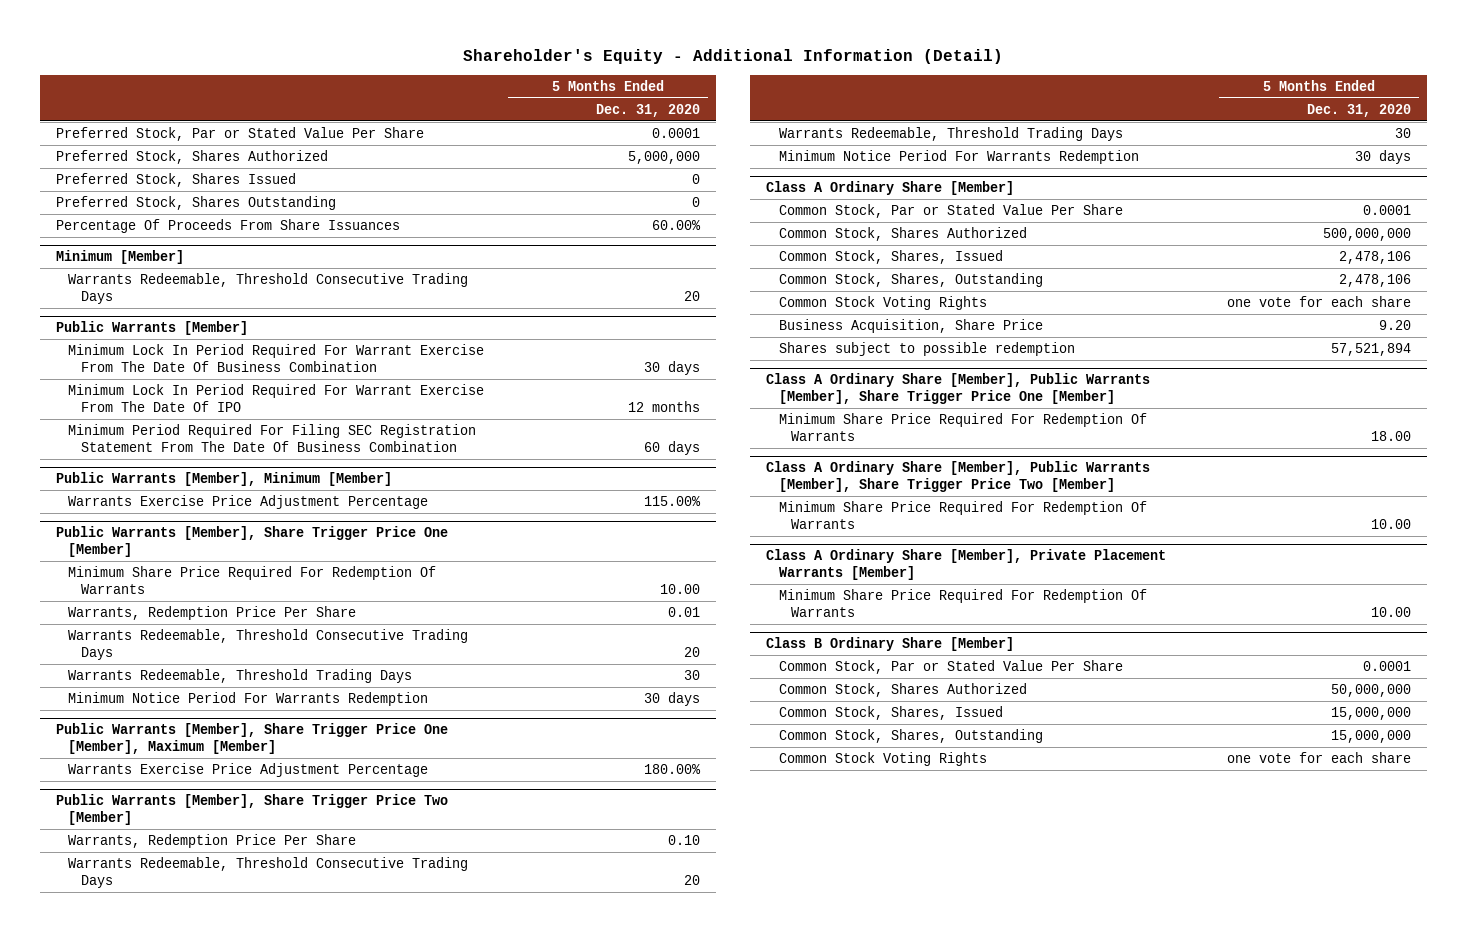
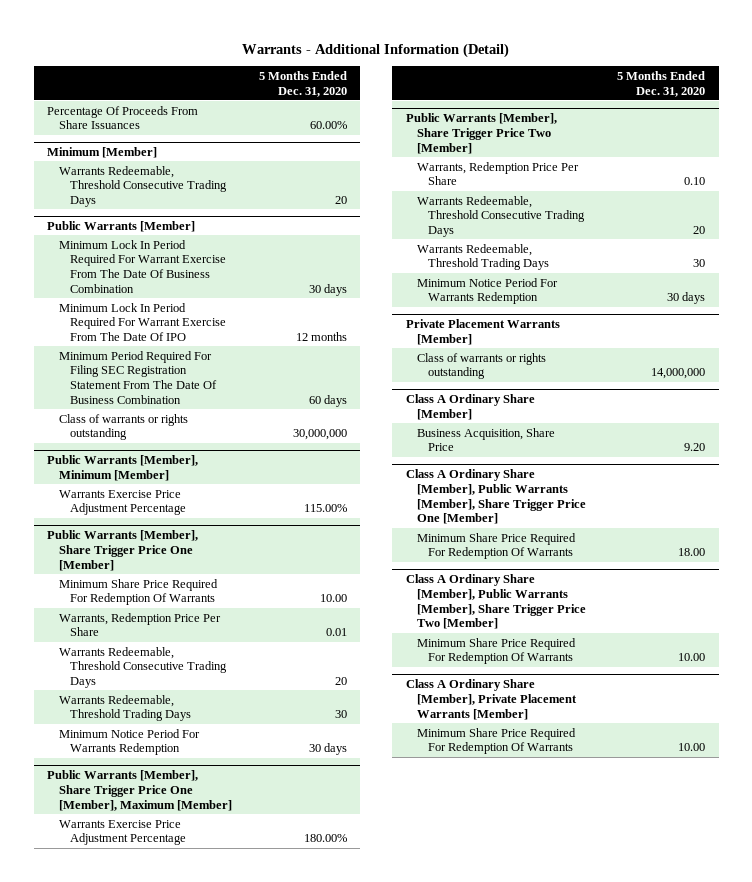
[463,49,1004,65] Shareholder's Equity - Additional Information (Detail) -> [242,42,510,58] Warrants - Additional Information (Detail)
[55,126,424,141] Preferred Stock, Par or Stated Value Per Share -> none
[55,149,328,164] Preferred Stock, Shares Authorized -> none
[55,172,296,187] Preferred Stock, Shares Issued -> none
[55,195,336,210] Preferred Stock, Shares Outstanding -> none
none -> [58,413,188,441] Class of warrants or rights outstanding
none -> [405,318,560,345] Private Placement Warrants [Member]
none -> [416,352,546,380] Class of warrants or rights outstanding
[778,203,1123,218] Common Stock, Par or Stated Value Per Share -> none
[778,226,1027,241] Common Stock, Shares Authorized -> none
[778,249,1003,264] Common Stock, Shares, Issued -> none
[778,272,1043,287] Common Stock, Shares, Outstanding -> none
[778,295,987,310] Common Stock Voting Rights -> none
[778,341,1075,356] Shares subject to possible redemption -> none
[766,637,1015,652] Class B Ordinary Share [Member] -> none
[778,659,1123,674] Common Stock, Par or Stated Value Per Share -> none
[778,682,1027,697] Common Stock, Shares Authorized -> none
[778,705,1003,720] Common Stock, Shares, Issued -> none
[778,728,1043,743] Common Stock, Shares, Outstanding -> none
[778,751,987,766] Common Stock Voting Rights -> none

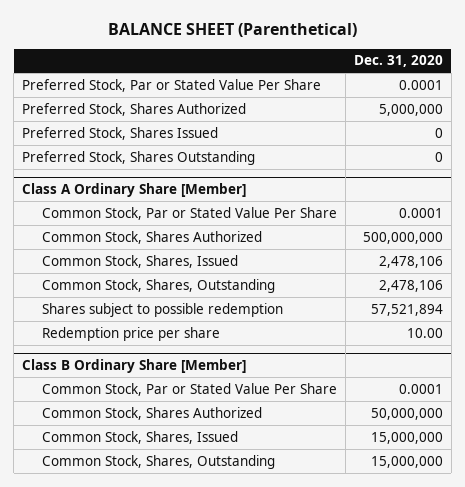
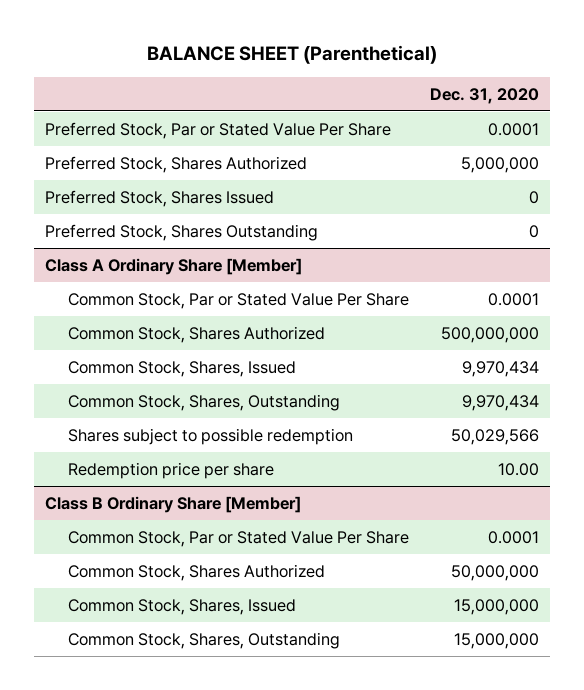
[378,255,443,268] 2,478,106 -> [462,360,540,377] 9,970,434
[378,279,443,292] 2,478,106 -> [462,394,540,411] 9,970,434
[370,303,443,316] 57,521,894 -> [451,428,540,445] 50,029,566

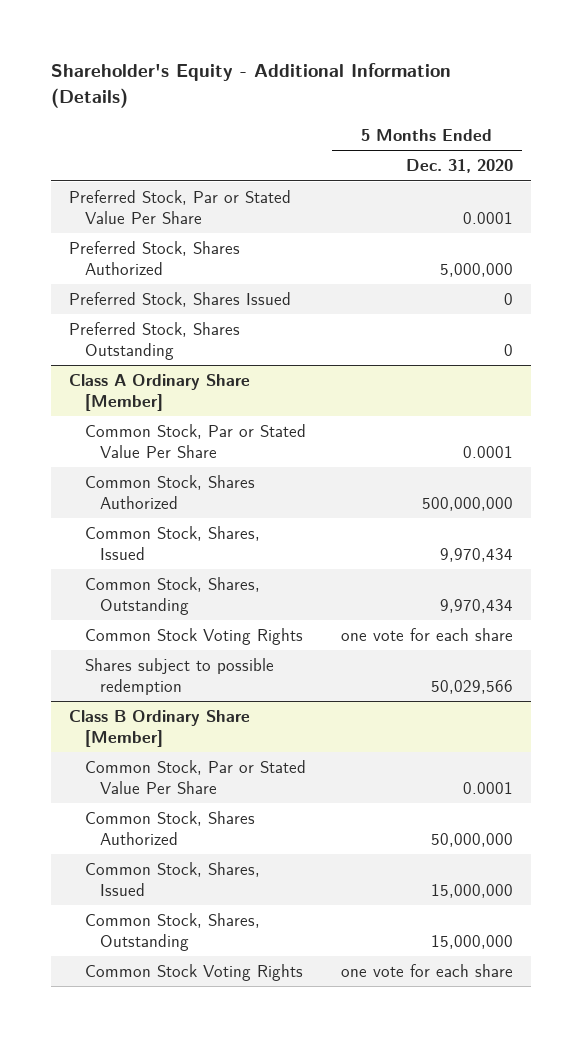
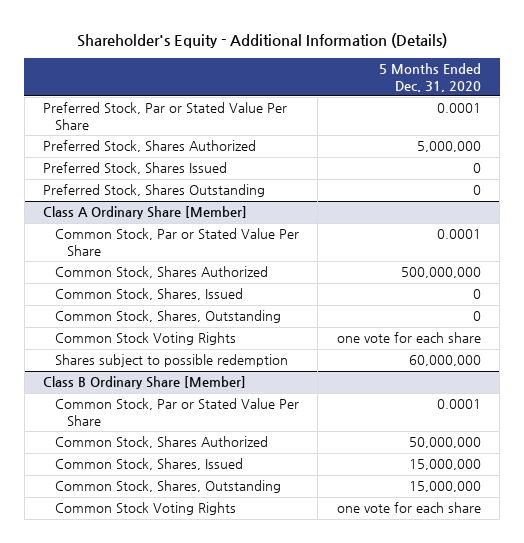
[439,548,513,563] 9,970,434 -> [472,289,481,300] 0
[439,599,513,614] 9,970,434 -> [472,311,481,322] 0
[430,680,513,695] 50,029,566 -> [408,355,481,367] 60,000,000

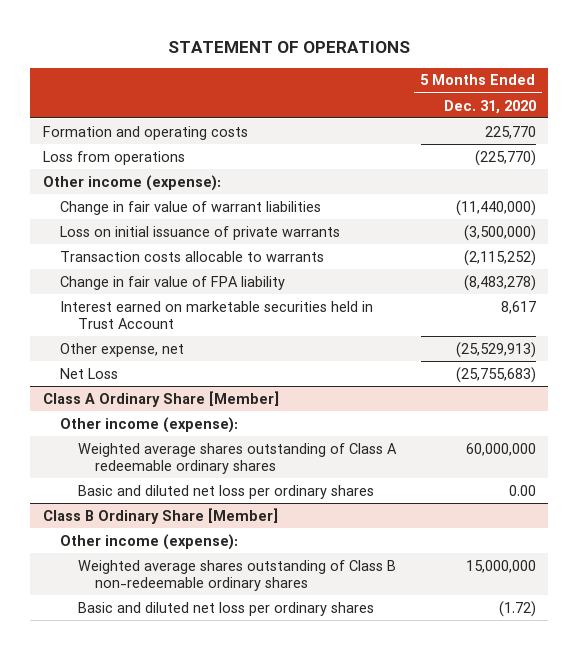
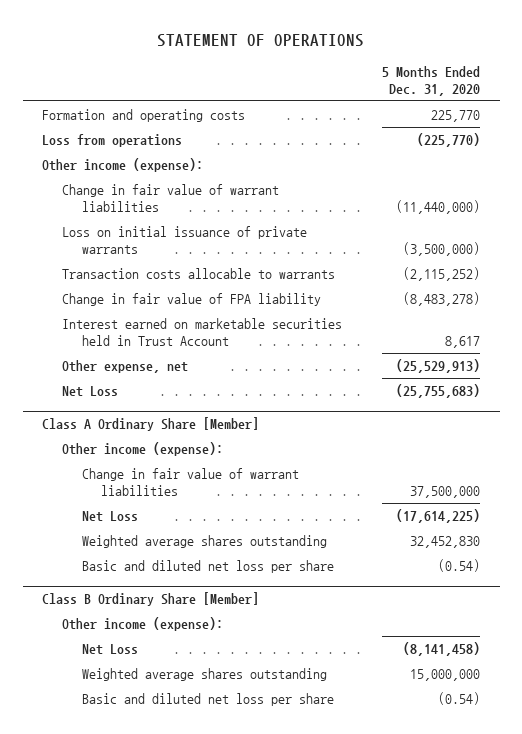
[77,442,397,475] Weighted average shares outstanding of Class A redeemable ordinary shares -> none
none -> [81,467,299,497] Change in fair value of warrant liabilities
none -> [81,510,138,522] Net Loss
none -> [81,534,327,548] Weighted average shares outstanding
[77,484,374,499] Basic and diluted net loss per ordinary shares -> [81,559,334,573] Basic and diluted net loss per share
[508,484,536,496] 0.00 -> [437,558,480,572] (0.54)
[77,559,396,592] Weighted average shares outstanding of Class B non-redeemable ordinary shares -> none
none -> [81,643,138,655] Net Loss
none -> [81,667,327,681] Weighted average shares outstanding
[77,601,374,616] Basic and diluted net loss per ordinary shares -> [81,692,334,706] Basic and diluted net loss per share
[498,600,536,617] (1.72) -> [437,691,480,705] (0.54)

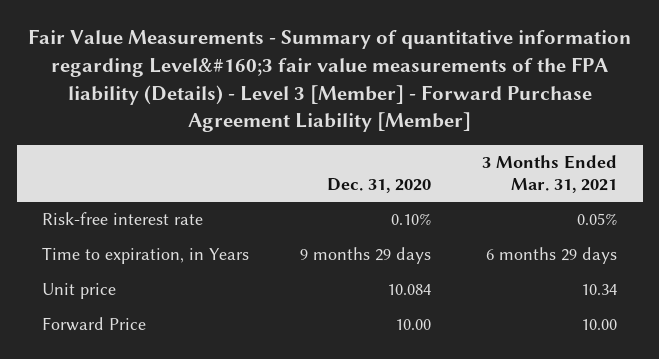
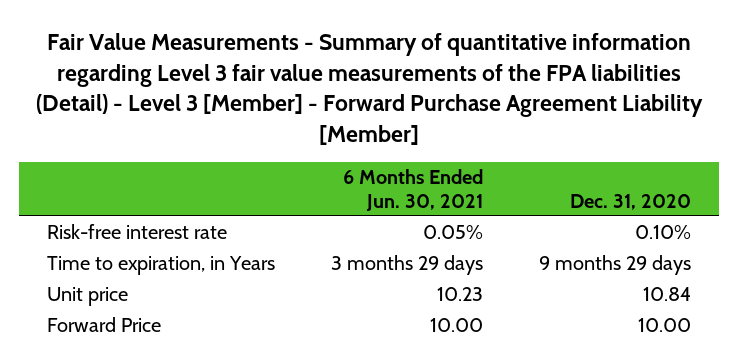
[27,29,631,133] Fair Value Measurements - Summary of quantitative information regarding Level&#160;3 fair value measurements of the FPA liability (Details) - Level 3 [Member] - Forward Purchase Agreement Liability [Member] -> [35,32,703,146] Fair Value Measurements - Summary of quantitative information regarding Level 3 fair value measurements of the FPA liabilities (Detail) - Level 3 [Member] - Forward Purchase Agreement Liability [Member]
[482,155,618,193] 3 Months Ended Mar. 31, 2021 -> none
none -> [342,169,483,211] 6 Months Ended Jun. 30, 2021
[387,284,432,296] 10.084 -> [642,287,691,302] 10.84

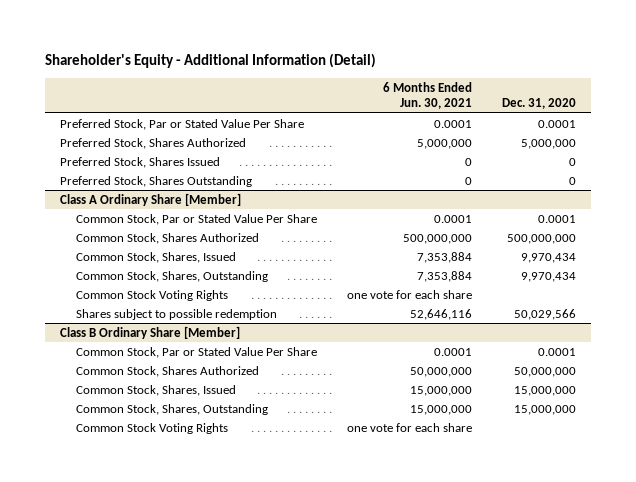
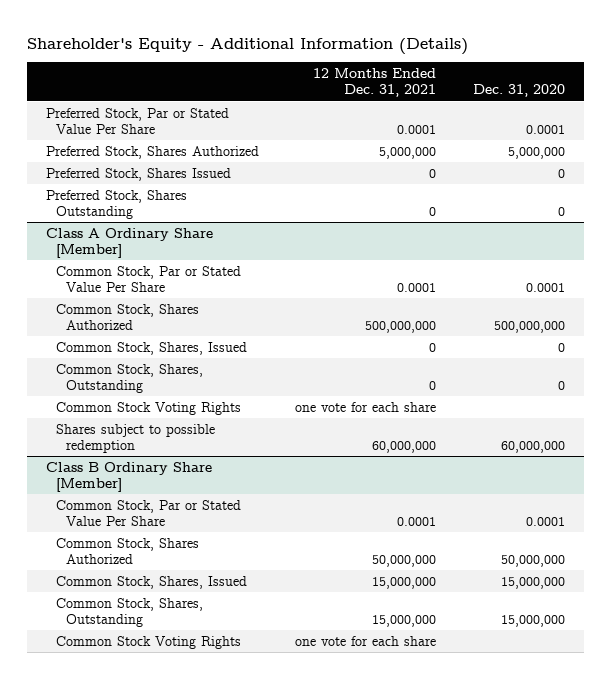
[44,52,376,68] Shareholder's Equity - Additional Information (Detail) -> [27,37,469,55] Shareholder's Equity - Additional Information (Details)
[383,81,473,110] 6 Months Ended Jun. 30, 2021 -> none
none -> [313,68,437,98] 12 Months Ended Dec. 31, 2021
[521,252,577,263] 9,970,434 -> [558,342,566,352] 0
[521,271,577,282] 9,970,434 -> [558,380,566,390] 0
[514,308,577,320] 50,029,566 -> [501,440,566,453] 60,000,000

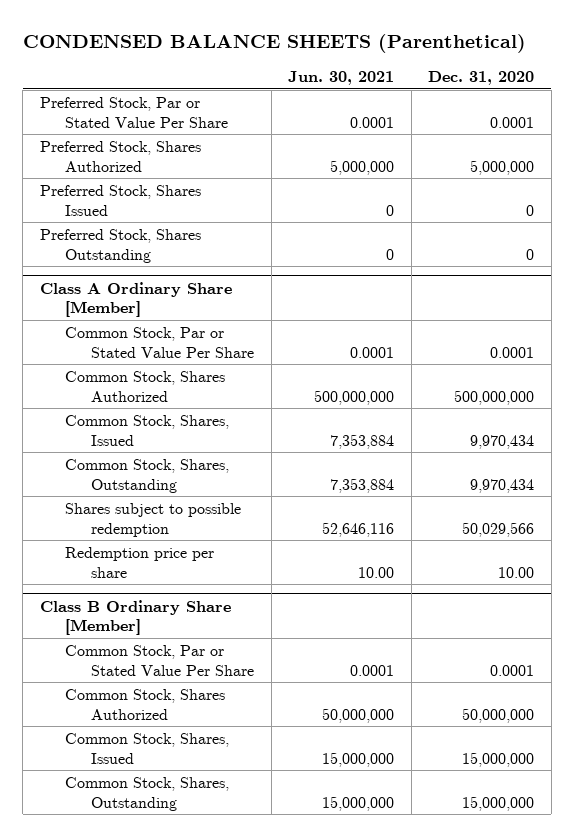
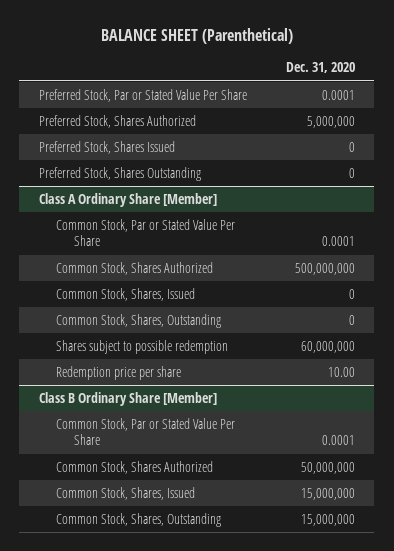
[22,33,526,53] CONDENSED BALANCE SHEETS (Parenthetical) -> [100,27,293,44] BALANCE SHEET (Parenthetical)
[288,70,395,85] Jun. 30, 2021 -> none
[470,434,535,449] 9,970,434 -> [348,289,355,300] 0
[470,478,535,493] 9,970,434 -> [348,315,355,326] 0
[462,521,535,537] 50,029,566 -> [300,341,355,354] 60,000,000

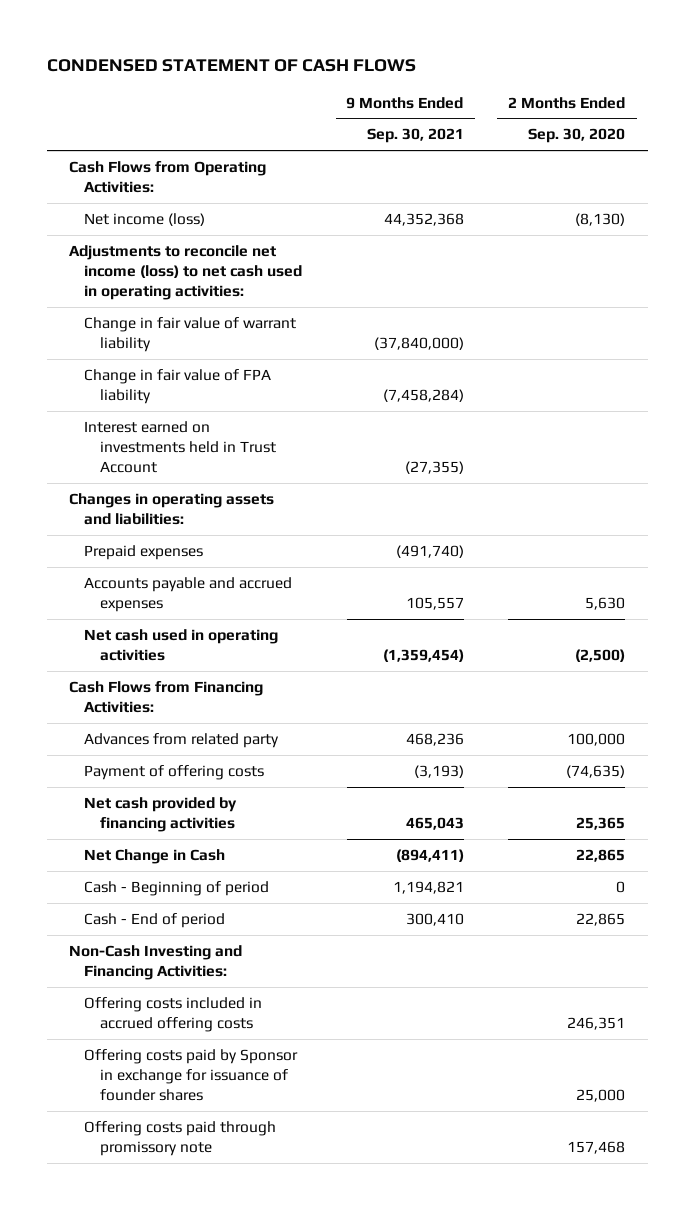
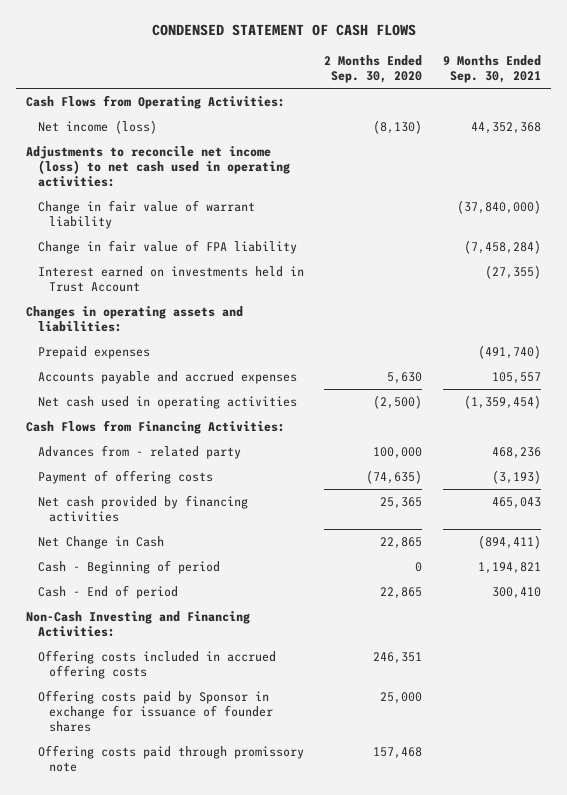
[84,732,280,748] Advances from related party -> [37,444,241,459] Advances from - related party

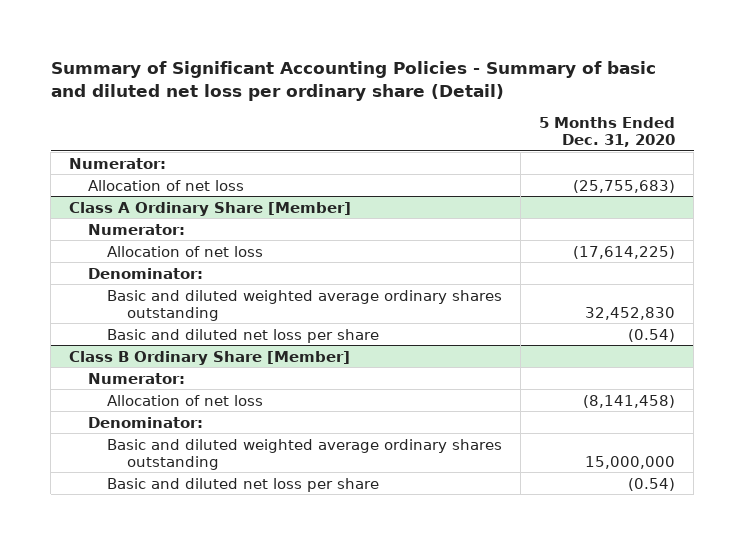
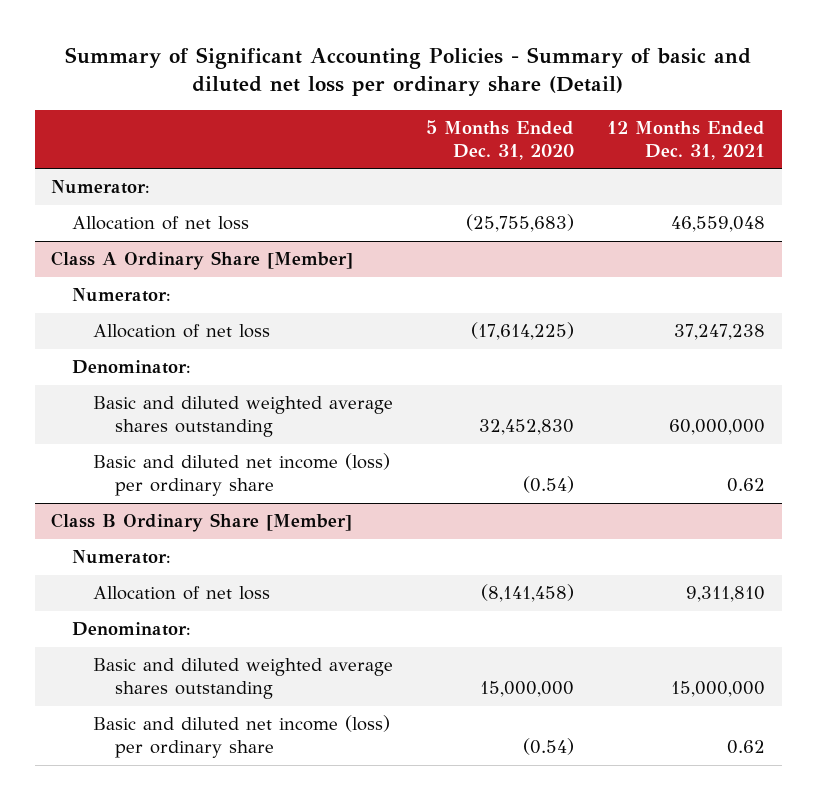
none -> [607,120,766,160] 12 Months Ended Dec. 31, 2021
[107,289,503,321] Basic and diluted weighted average ordinary shares outstanding -> [93,396,394,438] Basic and diluted weighted average shares outstanding
[107,328,380,343] Basic and diluted net loss per share -> [93,453,391,497] Basic and diluted net income (loss) per ordinary share
[107,438,503,470] Basic and diluted weighted average ordinary shares outstanding -> [93,658,394,700] Basic and diluted weighted average shares outstanding
[107,477,380,492] Basic and diluted net loss per share -> [93,715,391,759] Basic and diluted net income (loss) per ordinary share

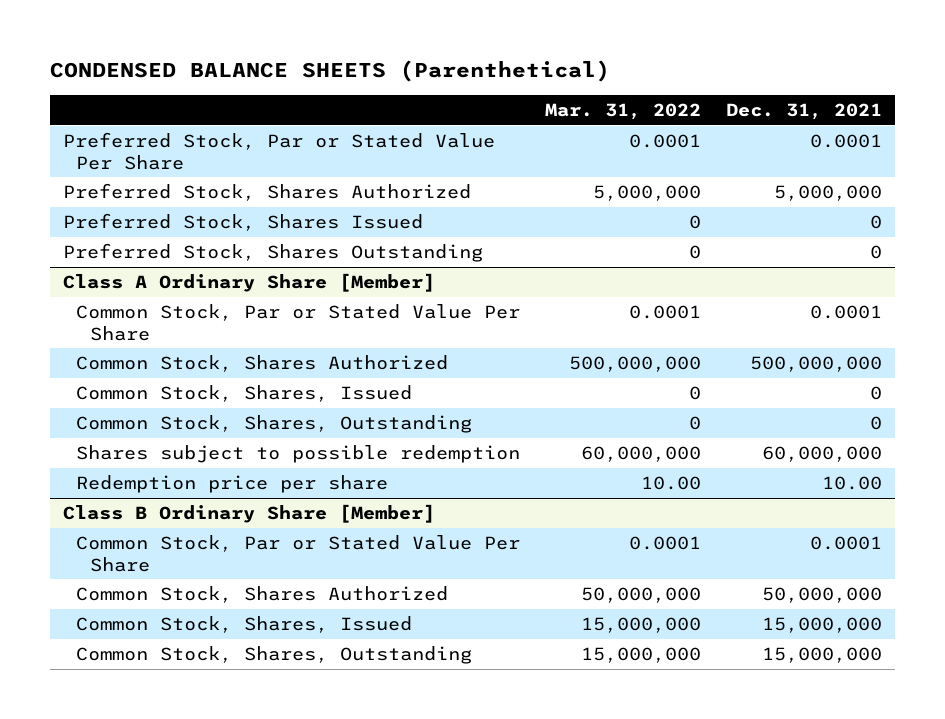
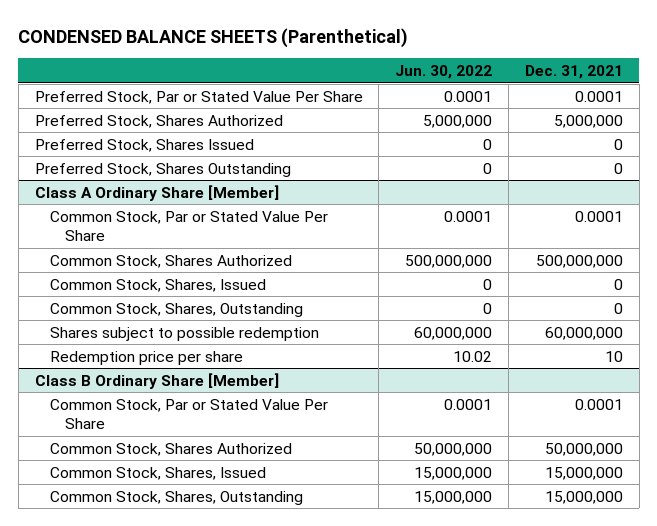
[545,102,702,120] Mar. 31, 2022 -> none
none -> [395,65,493,80] Jun. 30, 2022
[822,476,883,491] 10.00 -> [604,350,623,362] 10

